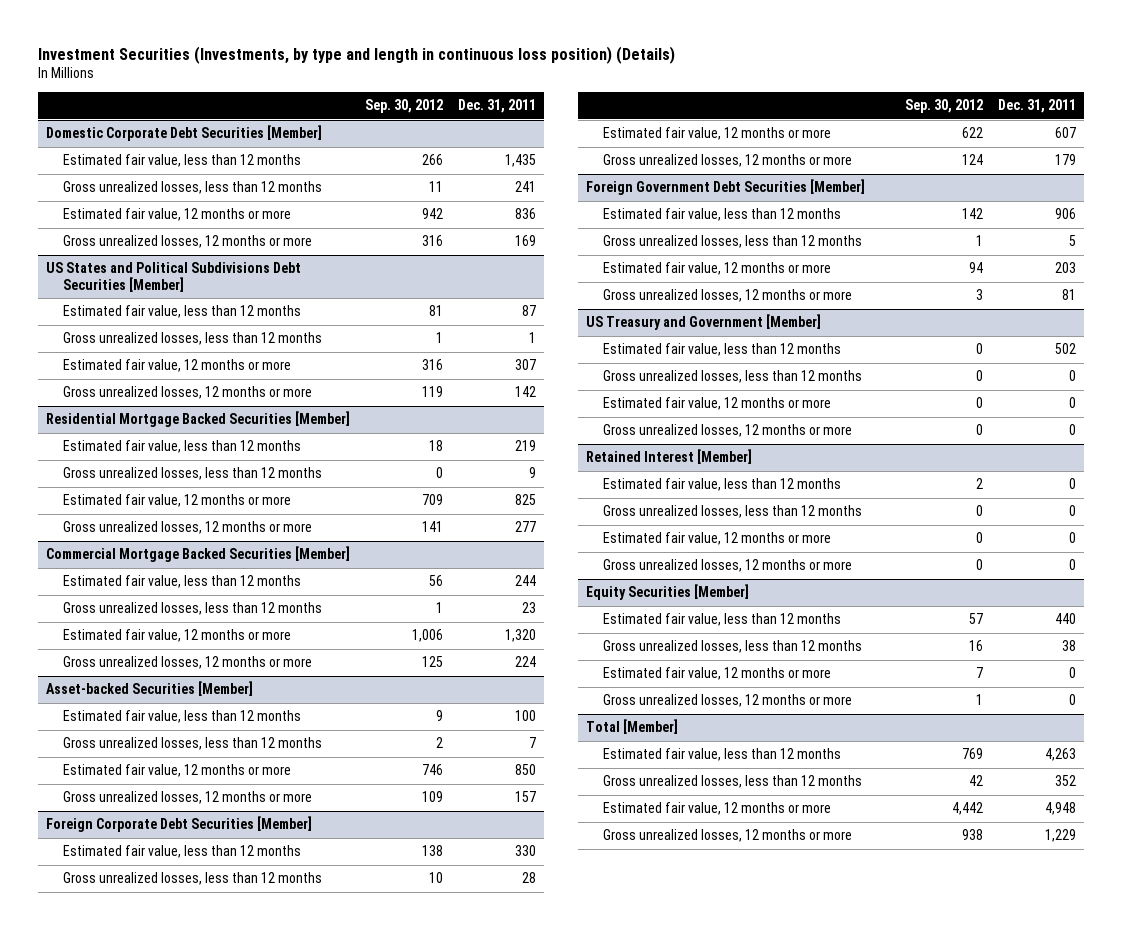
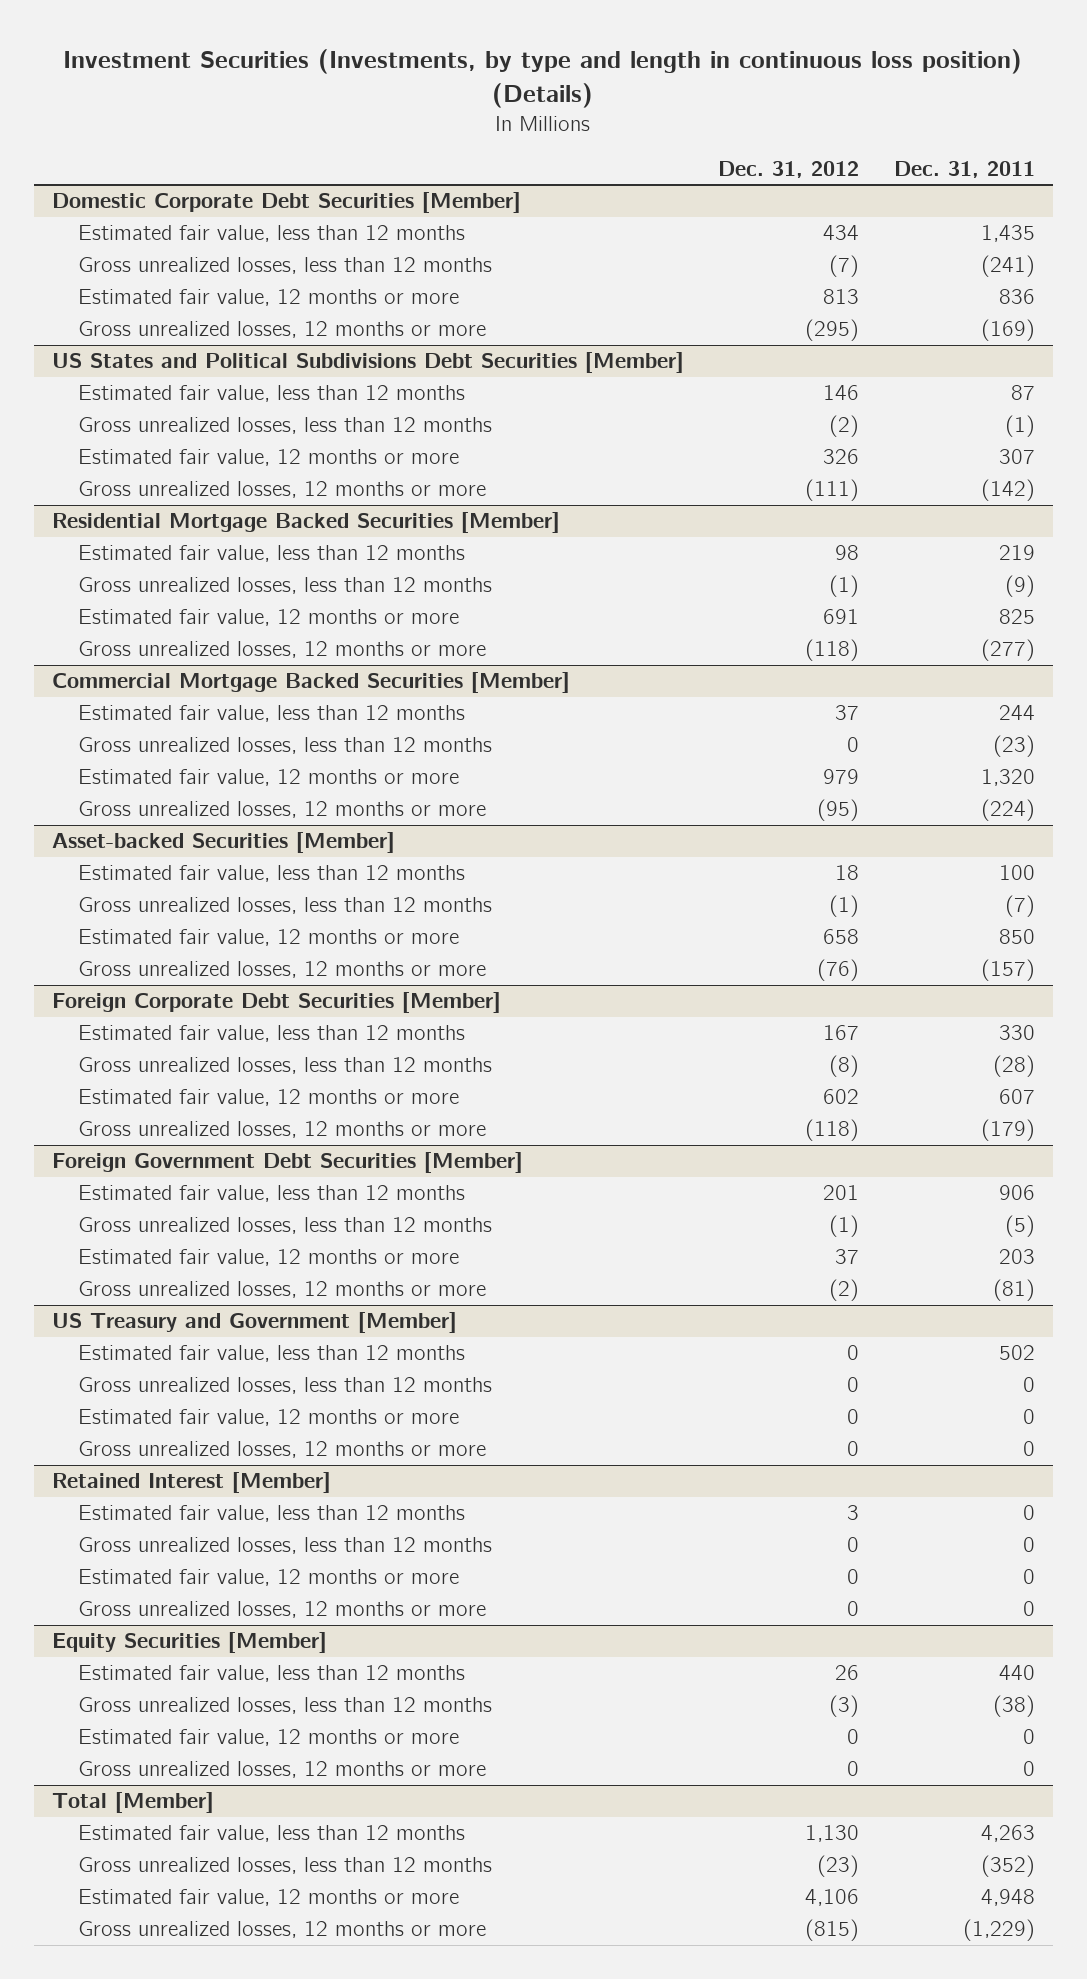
[364,99,443,114] Sep. 30, 2012 -> none
none -> [718,160,860,178] Dec. 31, 2012
[515,181,537,193] 241 -> [981,255,1036,278] (241)
[515,235,537,247] 169 -> [981,319,1036,342] (169)
[529,332,537,344] 1 -> [1005,415,1036,438] (1)
[515,386,537,398] 142 -> [981,479,1036,502] (142)
[529,467,537,479] 9 -> [1005,575,1036,598] (9)
[515,521,537,533] 277 -> [981,639,1036,662] (277)
[522,602,537,614] 23 -> [993,735,1036,758] (23)
[515,656,537,668] 224 -> [981,799,1036,822] (224)
[529,737,537,749] 7 -> [1005,895,1036,918] (7)
[515,791,537,803] 157 -> [981,959,1036,982] (157)
[522,872,537,884] 28 -> [993,1055,1036,1078] (28)
[1055,154,1077,166] 179 -> [981,1119,1036,1142] (179)
[1069,235,1077,247] 5 -> [1005,1215,1036,1238] (5)
[1062,289,1077,301] 81 -> [993,1279,1036,1302] (81)
[1062,640,1077,652] 38 -> [993,1695,1036,1718] (38)
[1055,775,1077,787] 352 -> [981,1855,1036,1878] (352)
[1045,829,1077,843] 1,229 -> [963,1919,1036,1942] (1,229)

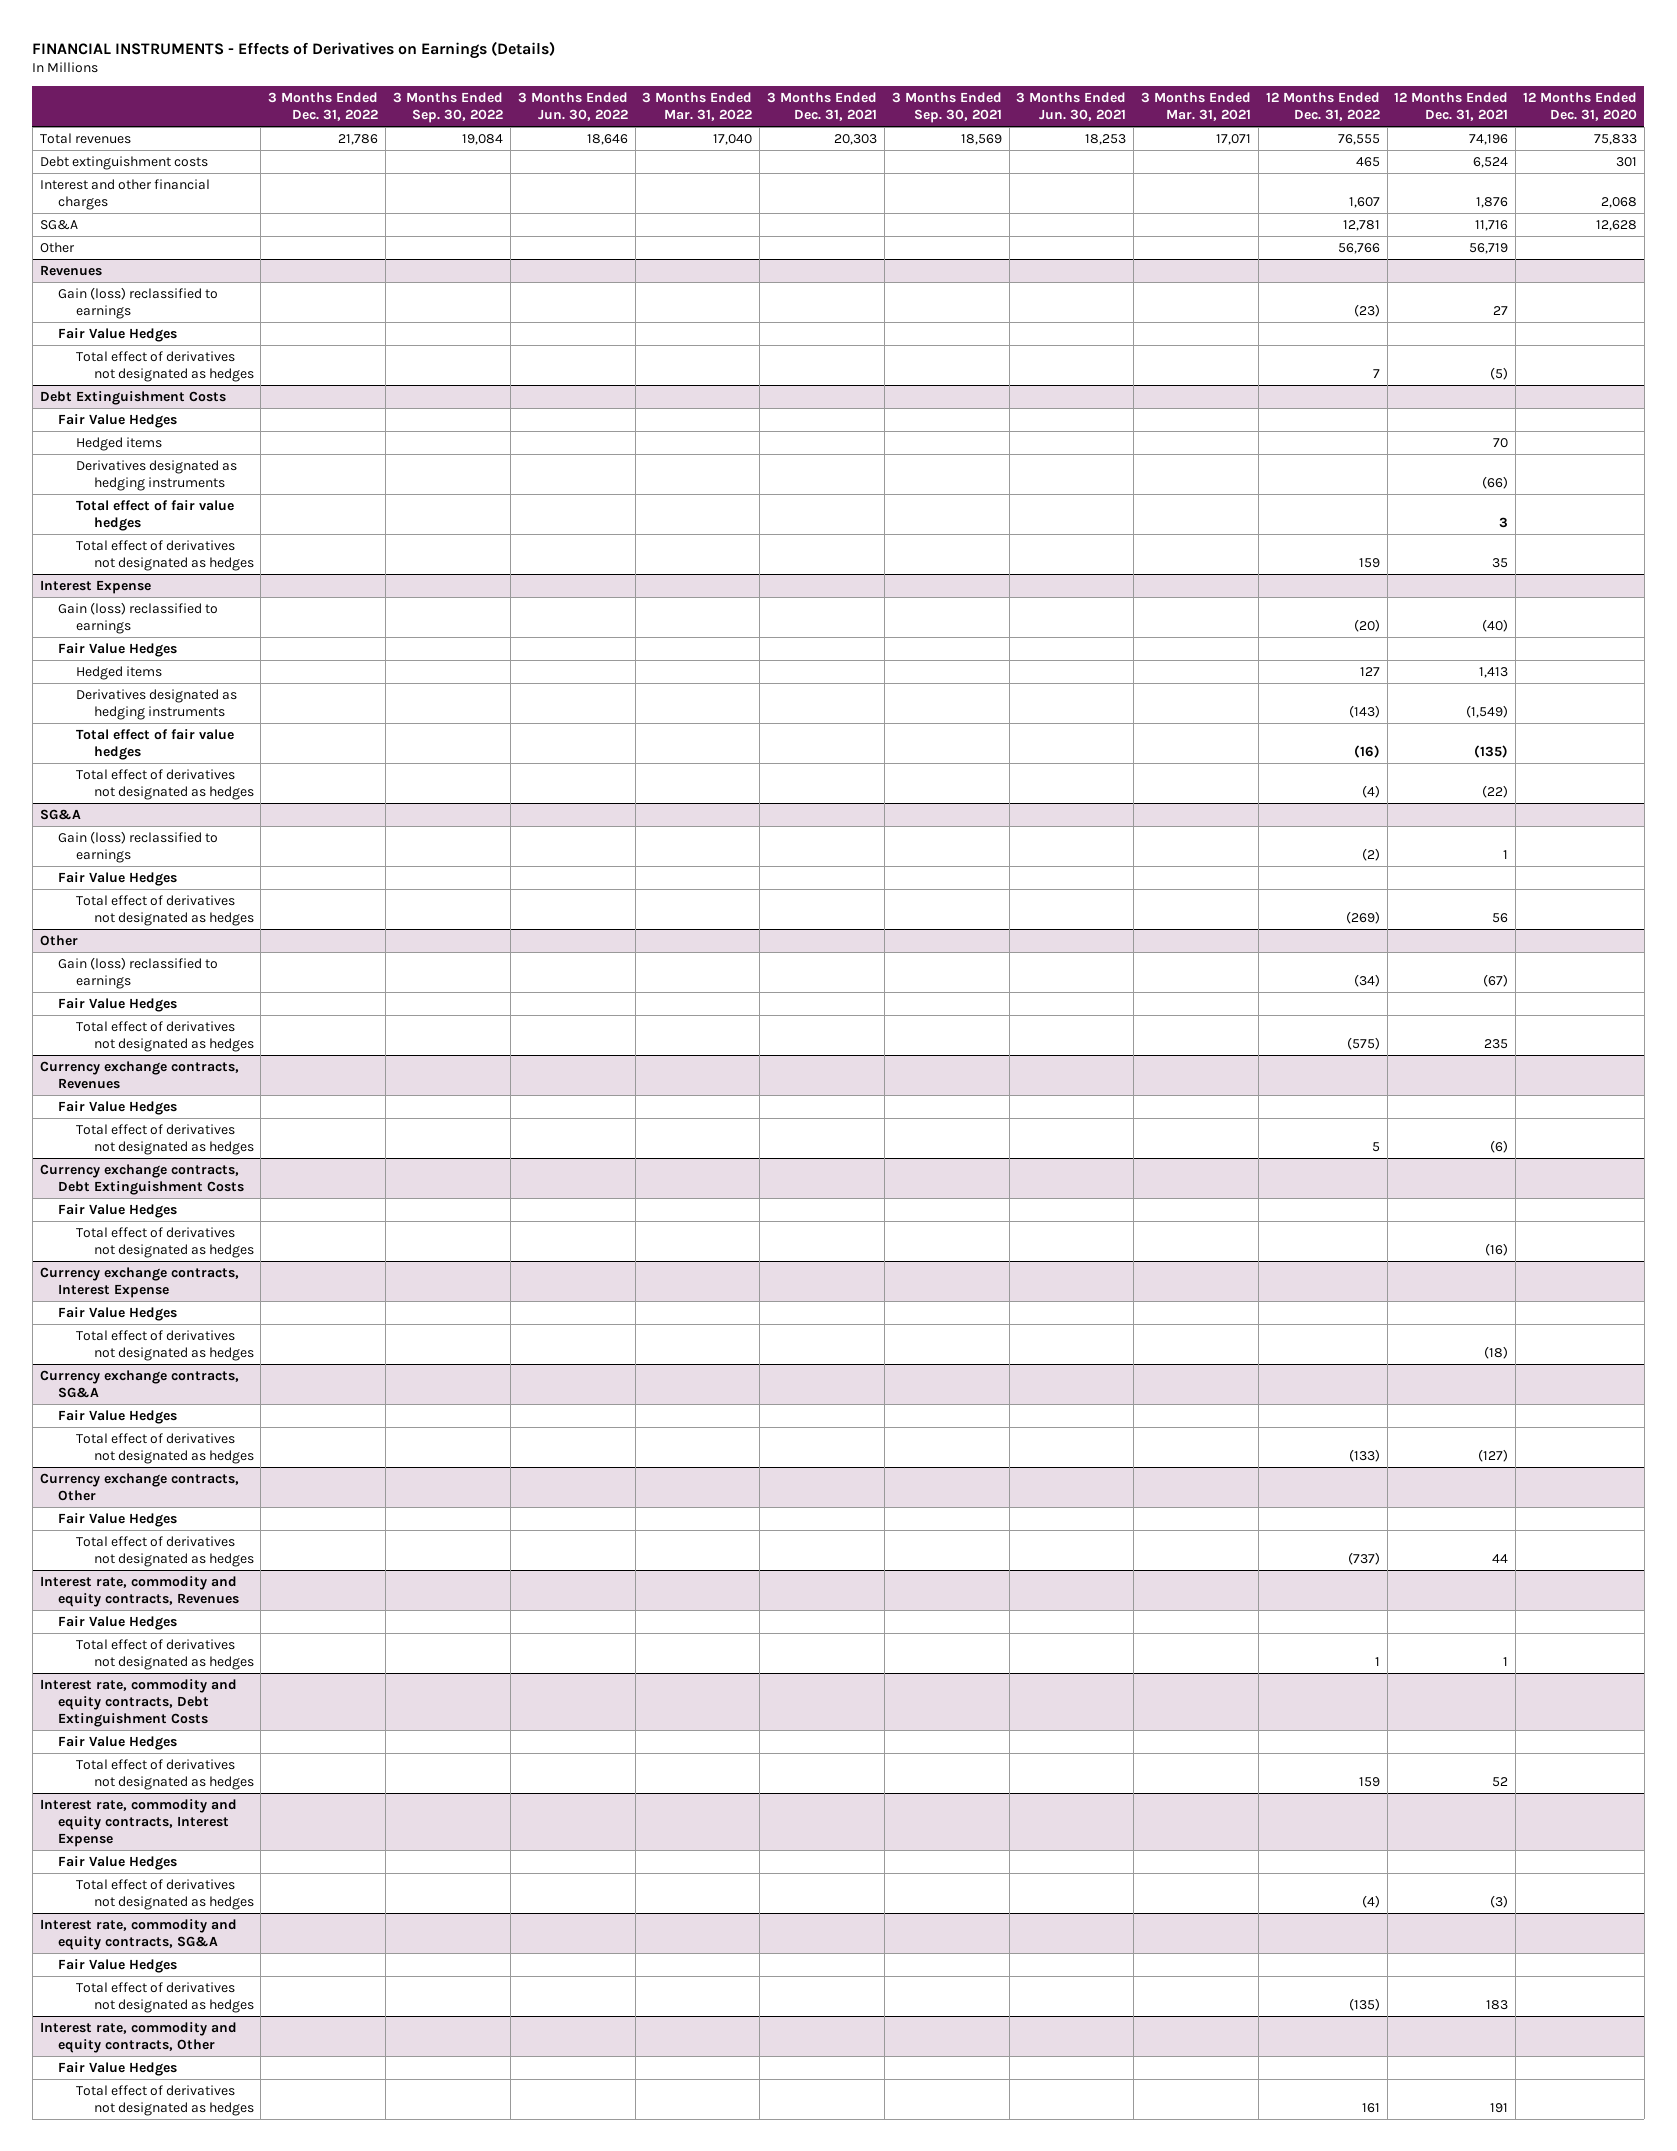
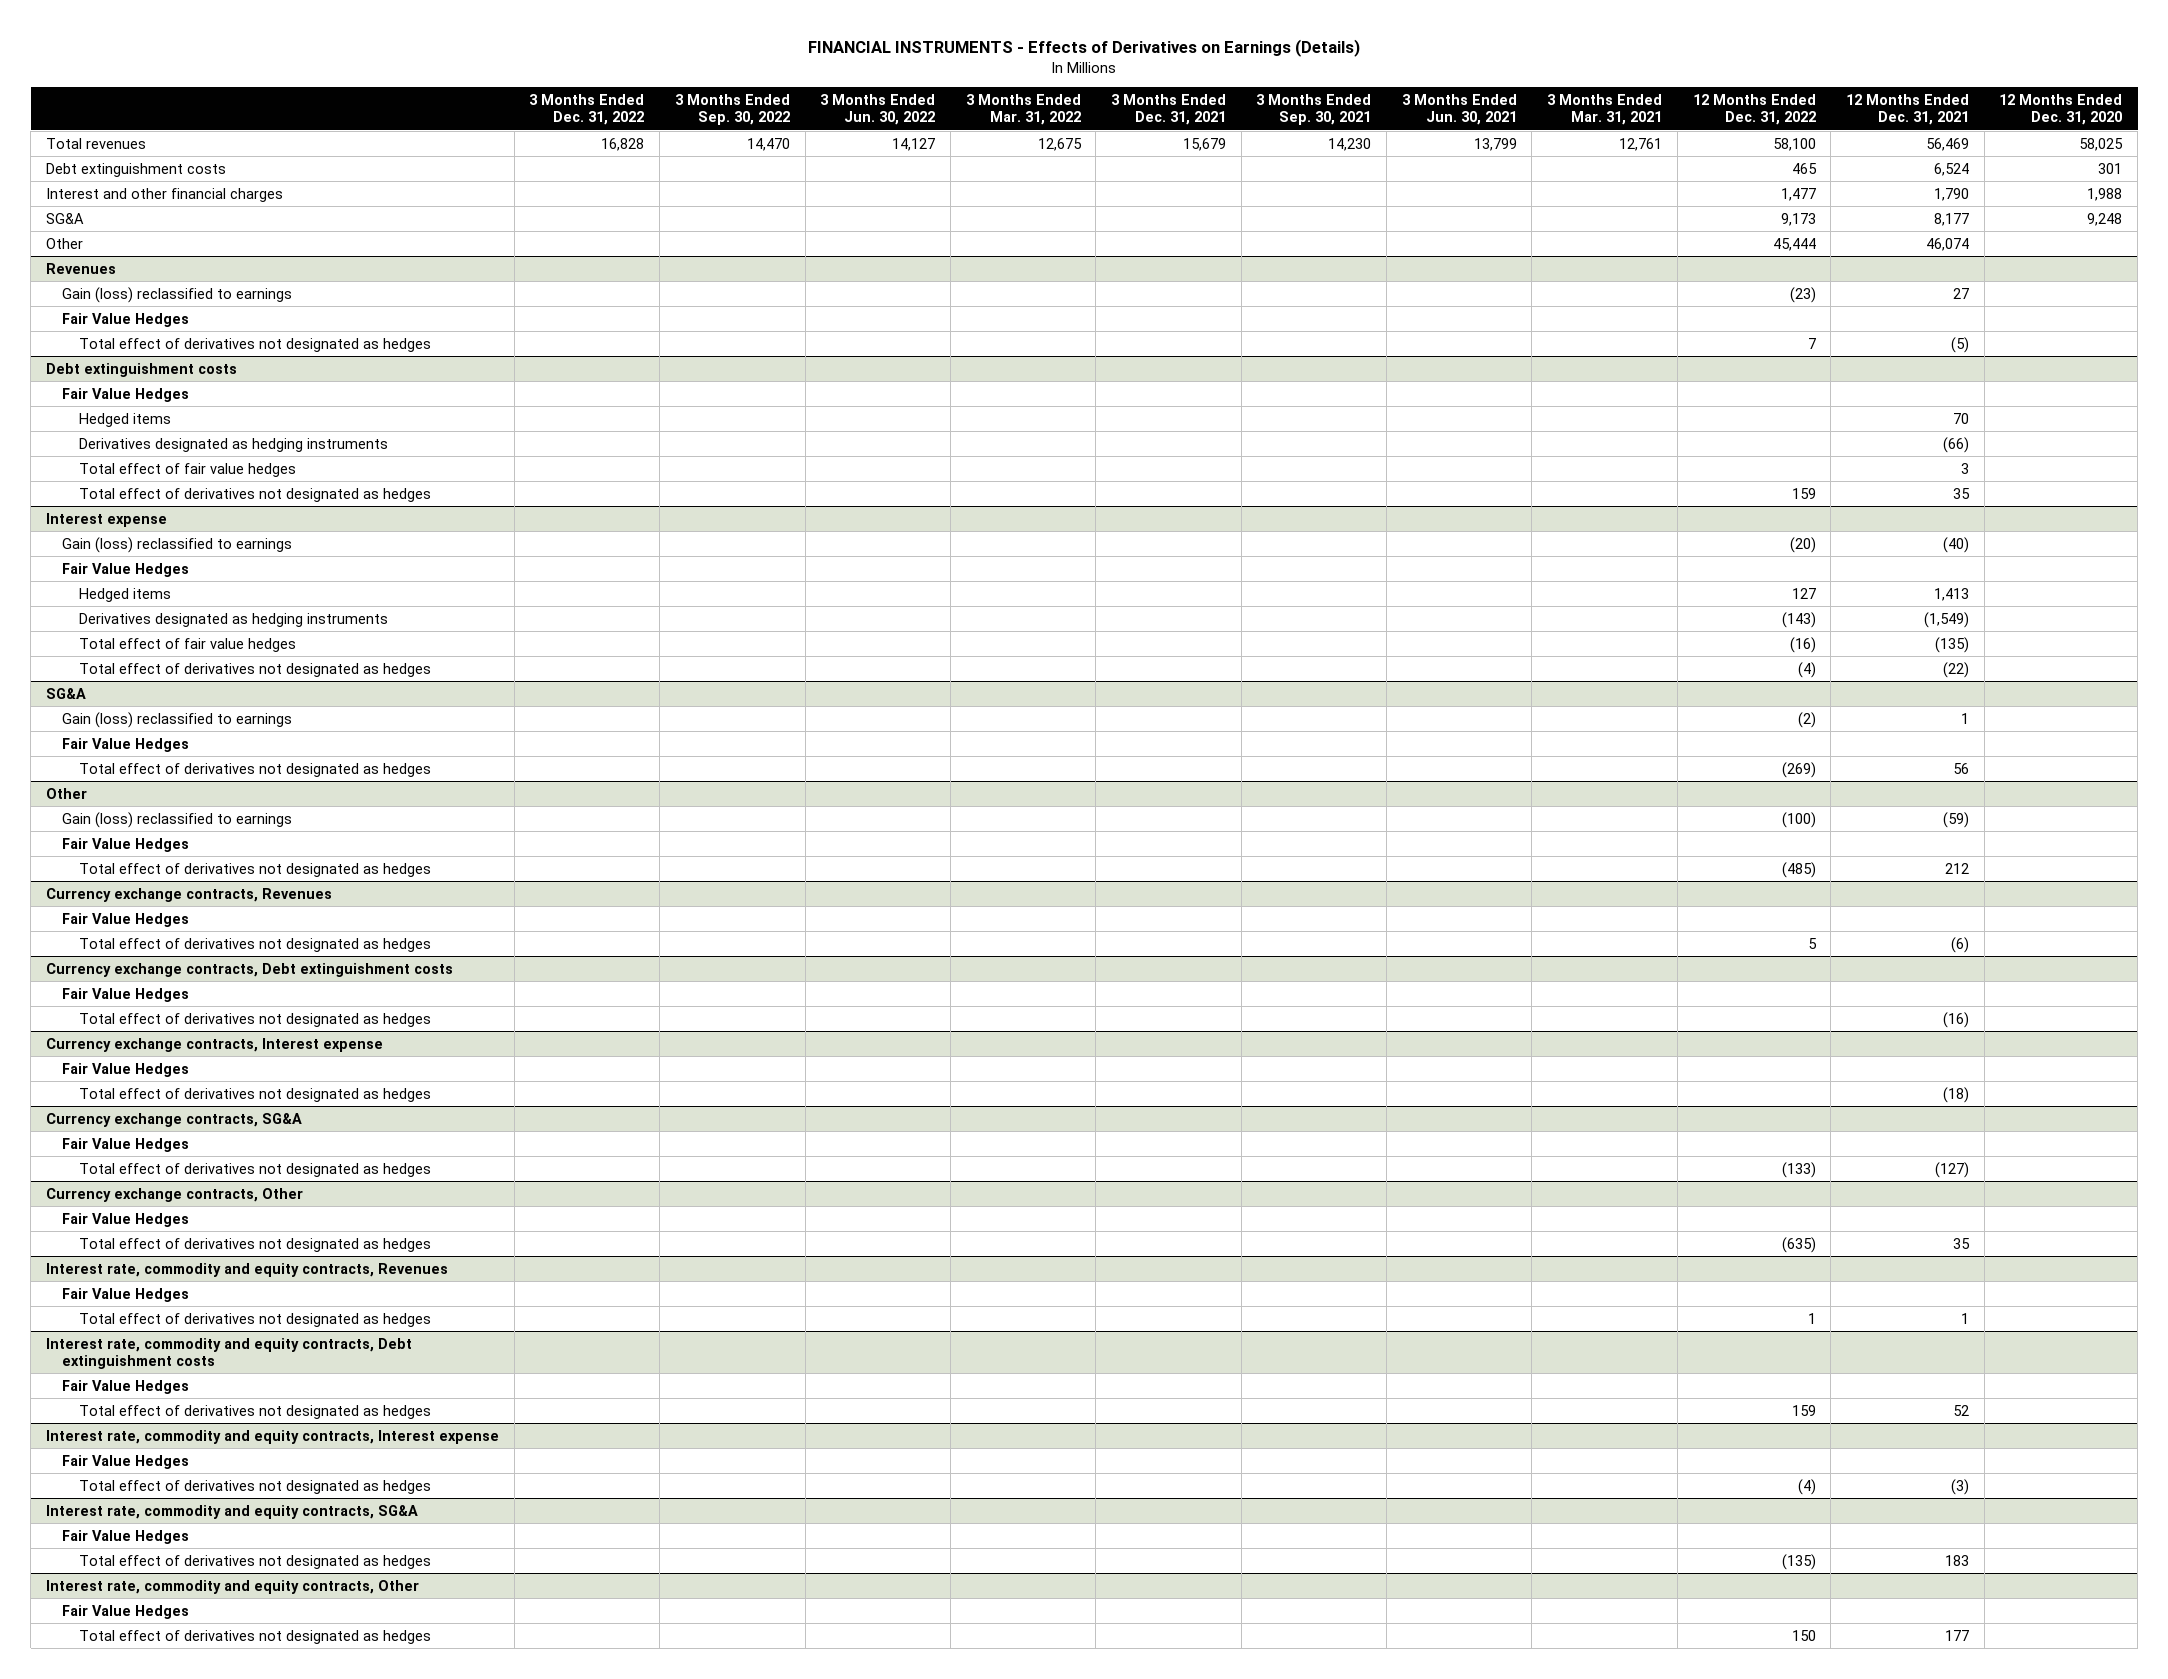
[338,133,379,145] 21,786 -> [601,137,645,151] 16,828
[462,133,504,145] 19,084 -> [746,137,790,151] 14,470
[586,133,628,145] 18,646 -> [892,137,936,151] 14,127
[713,133,753,145] 17,040 -> [1037,137,1082,151] 12,675
[834,133,878,145] 20,303 -> [1183,137,1227,151] 15,679
[960,133,1002,145] 18,569 -> [1328,137,1372,151] 14,230
[1085,133,1127,145] 18,253 -> [1473,137,1517,151] 13,799
[1216,133,1252,145] 17,071 -> [1619,137,1663,151] 12,761
[1337,133,1380,145] 76,555 -> [1772,137,1816,151] 58,100
[1469,133,1509,145] 74,196 -> [1925,137,1969,151] 56,469
[1594,133,1638,145] 75,833 -> [2079,137,2124,151] 58,025
[1348,196,1380,208] 1,607 -> [1780,187,1816,201] 1,477
[1476,196,1509,208] 1,876 -> [1933,187,1969,201] 1,790
[1601,196,1638,208] 2,068 -> [2087,187,2123,201] 1,988
[1342,219,1380,231] 12,781 -> [1780,212,1816,226] 9,173
[1475,219,1509,231] 11,716 -> [1933,212,1969,226] 8,177
[1596,219,1638,231] 12,628 -> [2087,212,2123,226] 9,248
[1337,242,1380,254] 56,766 -> [1772,237,1816,251] 45,444
[1469,242,1509,254] 56,719 -> [1925,237,1969,251] 46,074
[39,390,226,405] Debt Extinguishment Costs -> [46,362,238,377] Debt extinguishment costs
[39,579,151,594] Interest Expense -> [46,512,168,527] Interest expense
[1353,973,1380,987] (34) -> [1781,811,1816,828] (100)
[1483,973,1509,987] (67) -> [1942,811,1969,828] (59)
[1346,1036,1380,1050] (575) -> [1781,861,1816,878] (485)
[1484,1038,1509,1049] 235 -> [1944,862,1969,874] 212
[39,1163,244,1195] Currency exchange contracts, Debt Extinguishment Costs -> [46,962,454,977] Currency exchange contracts, Debt extinguishment costs
[39,1266,239,1298] Currency exchange contracts, Interest Expense -> [46,1037,384,1052] Currency exchange contracts, Interest expense
[1347,1551,1380,1565] (737) -> [1781,1236,1816,1253] (635)
[1492,1553,1509,1563] 44 -> [1952,1237,1970,1249] 35
[39,1678,237,1728] Interest rate, commodity and equity contracts, Debt Extinguishment Costs -> [46,1337,413,1369] Interest rate, commodity and equity contracts, Debt extinguishment costs
[39,1798,237,1848] Interest rate, commodity and equity contracts, Interest Expense -> [46,1429,500,1444] Interest rate, commodity and equity contracts, Interest expense
[1361,2102,1380,2113] 161 -> [1791,1629,1816,1641] 150
[1490,2102,1509,2113] 191 -> [1944,1629,1969,1641] 177

